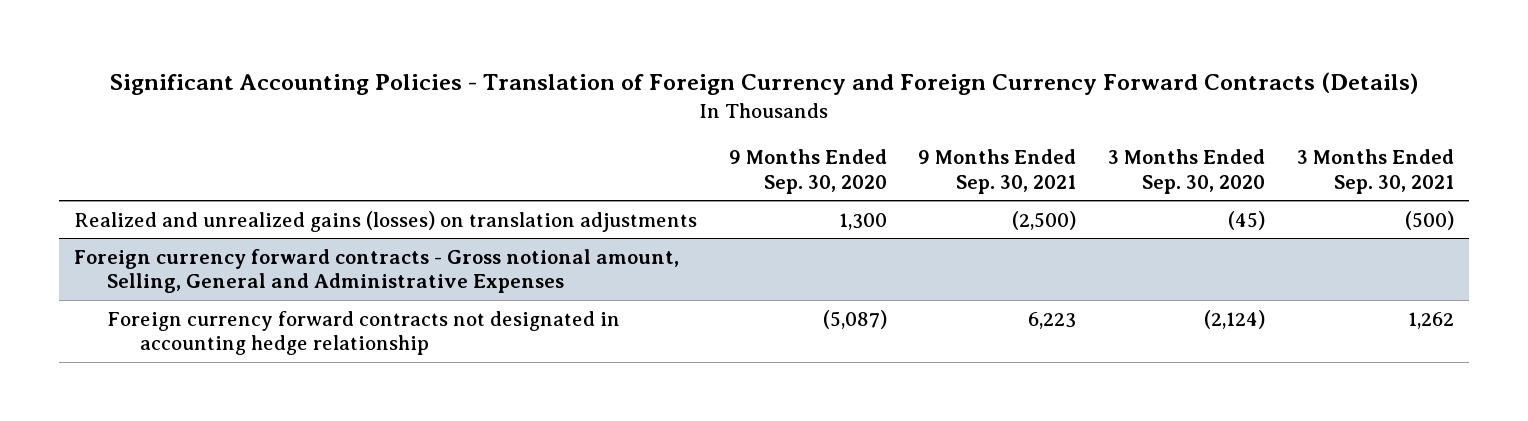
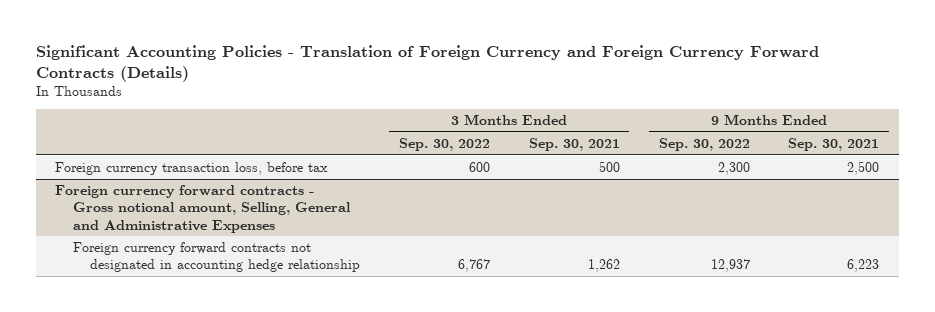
[728,149,887,194] 9 Months Ended Sep. 30, 2020 -> none
[1108,149,1266,194] 3 Months Ended Sep. 30, 2020 -> none
none -> [398,137,490,151] Sep. 30, 2022
none -> [658,137,750,151] Sep. 30, 2022
[74,210,698,232] Realized and unrealized gains (losses) on translation adjustments -> none
none -> [55,161,329,175] Foreign currency transaction loss, before tax

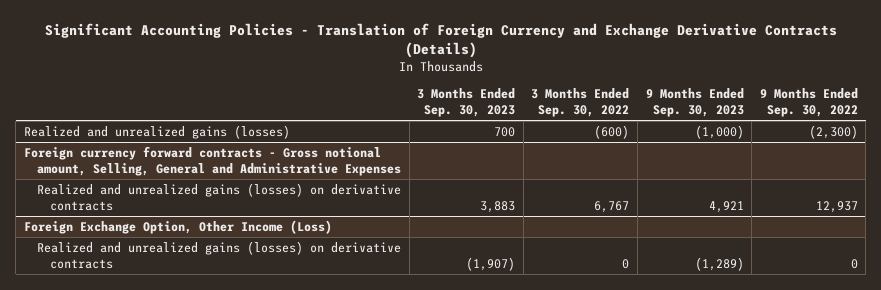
[36,44,820,82] Significant Accounting Policies - Translation of Foreign Currency and Foreign Currency Forward Contracts (Details) -> [44,22,837,58] Significant Accounting Policies - Translation of Foreign Currency and Exchange Derivative Contracts (Details)
[528,137,620,151] Sep. 30, 2021 -> none
[788,137,880,151] Sep. 30, 2021 -> none
none -> [417,87,516,117] 3 Months Ended Sep. 30, 2023
none -> [645,87,744,117] 9 Months Ended Sep. 30, 2023
[55,161,329,175] Foreign currency transaction loss, before tax -> none
none -> [23,124,290,139] Realized and unrealized gains (losses)
[72,241,361,273] Foreign currency forward contracts not designated in accounting hedge relationship -> [36,182,401,211] Realized and unrealized gains (losses) on derivative contracts
none -> [23,219,332,234] Foreign Exchange Option, Other Income (Loss)
none -> [36,240,401,269] Realized and unrealized gains (losses) on derivative contracts

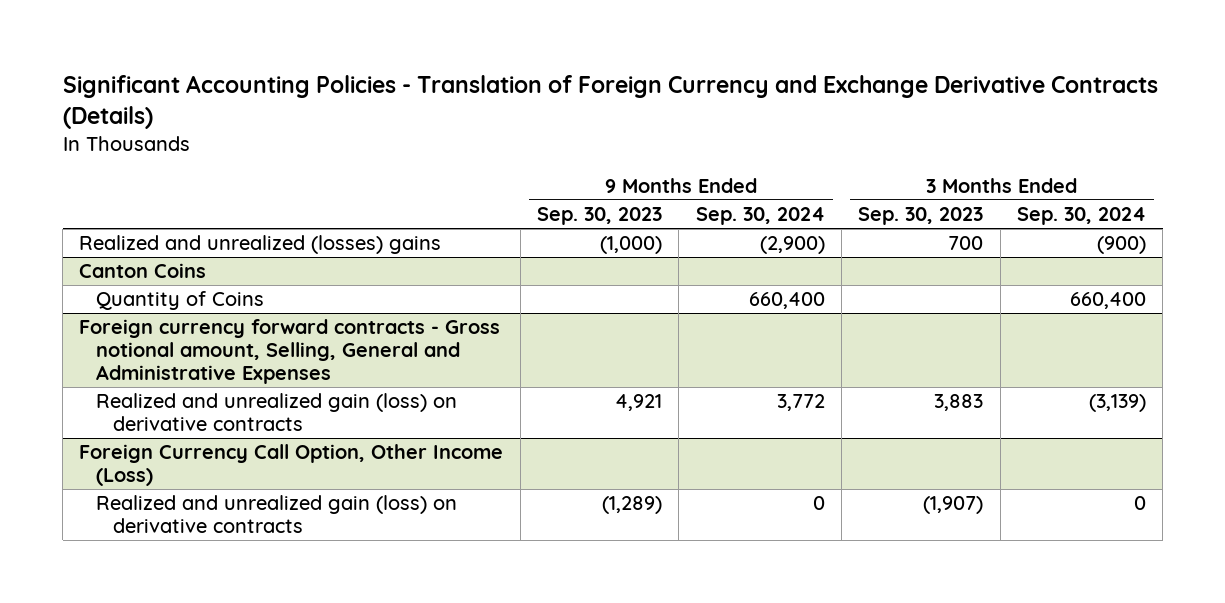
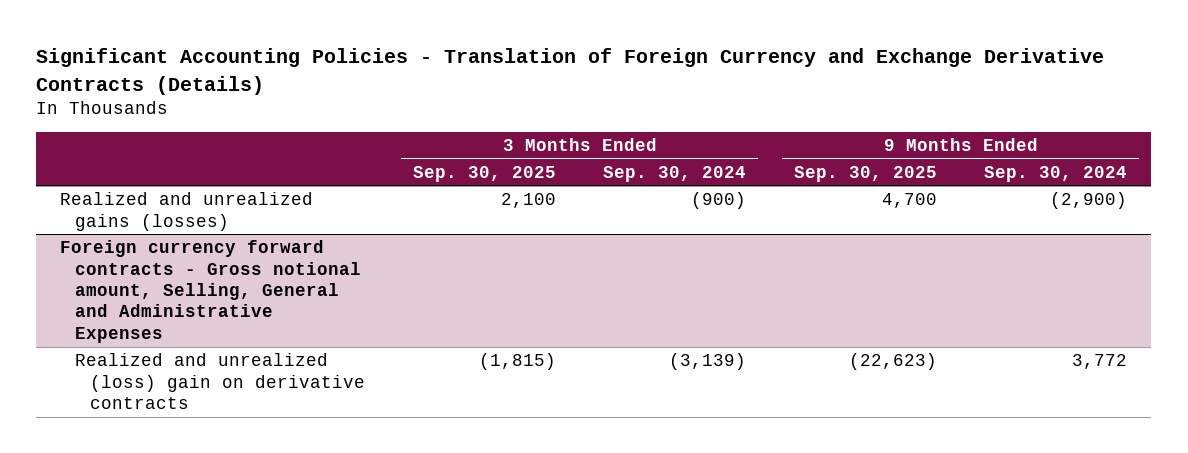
[536,207,662,226] Sep. 30, 2023 -> none
[858,207,984,226] Sep. 30, 2023 -> none
none -> [412,165,556,182] Sep. 30, 2025
none -> [793,165,937,182] Sep. 30, 2025
[79,263,207,279] Canton Coins -> none
[96,291,265,311] Quantity of Coins -> none
[79,235,442,255] Realized and unrealized (losses) gains -> [60,192,314,231] Realized and unrealized gains (losses)
[79,444,504,487] Foreign Currency Call Option, Other Income (Loss) -> none
[96,495,458,534] Realized and unrealized gain (loss) on derivative contracts -> none
[96,393,458,432] Realized and unrealized gain (loss) on derivative contracts -> [75,353,366,410] Realized and unrealized (loss) gain on derivative contracts

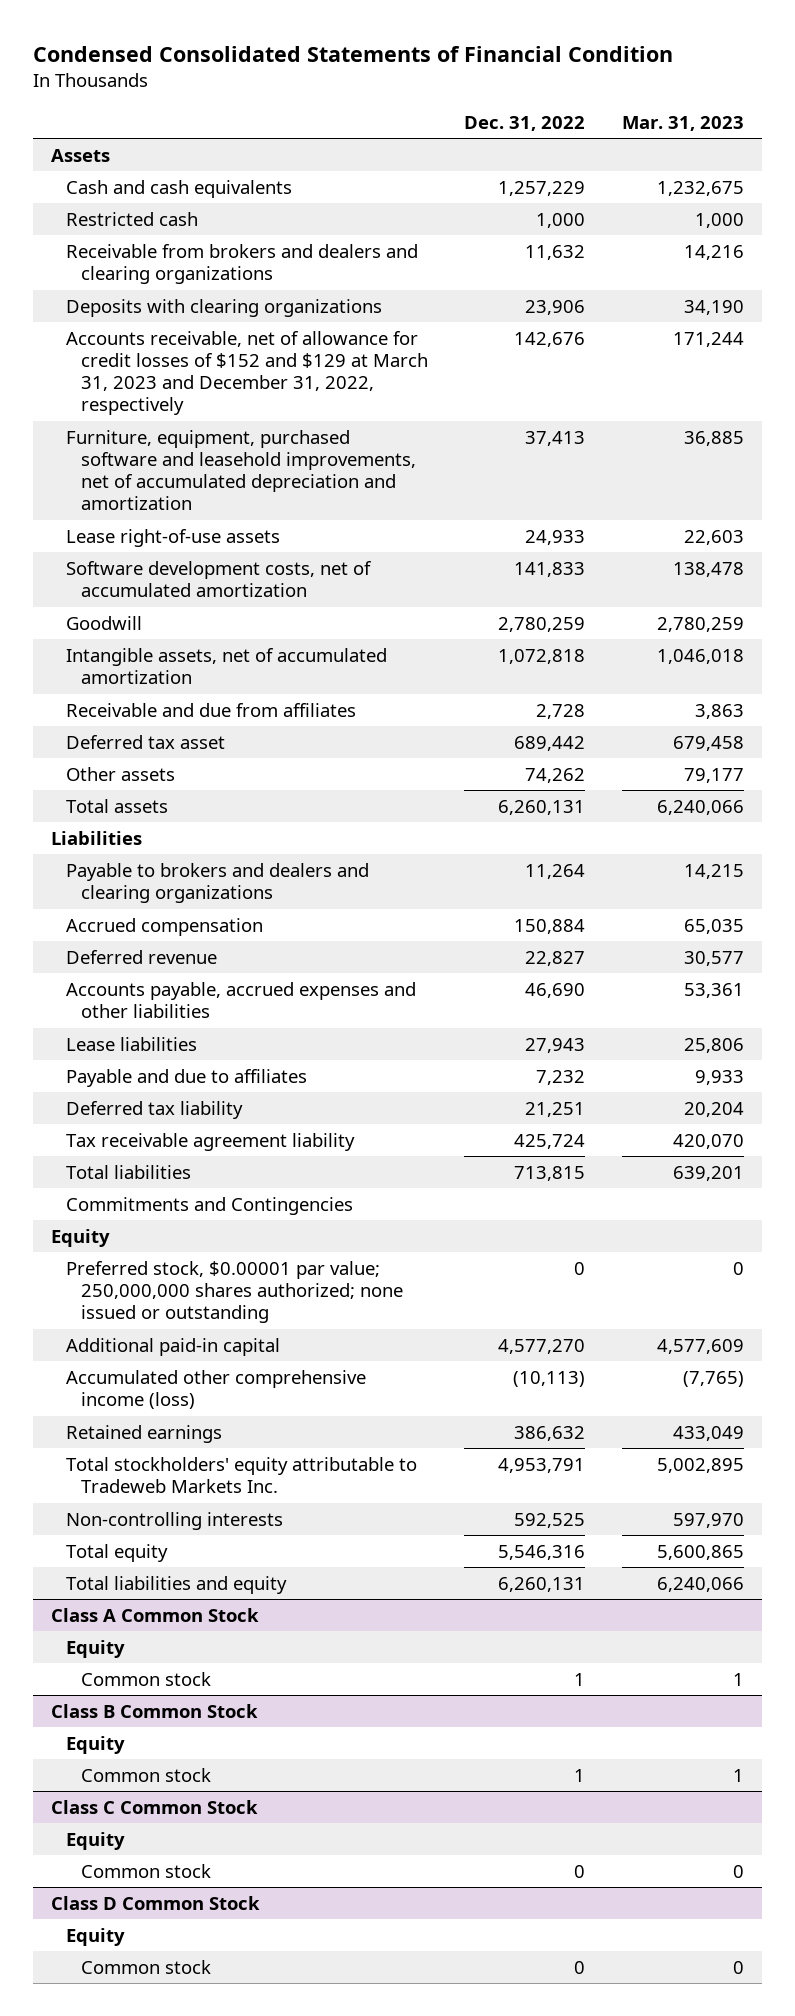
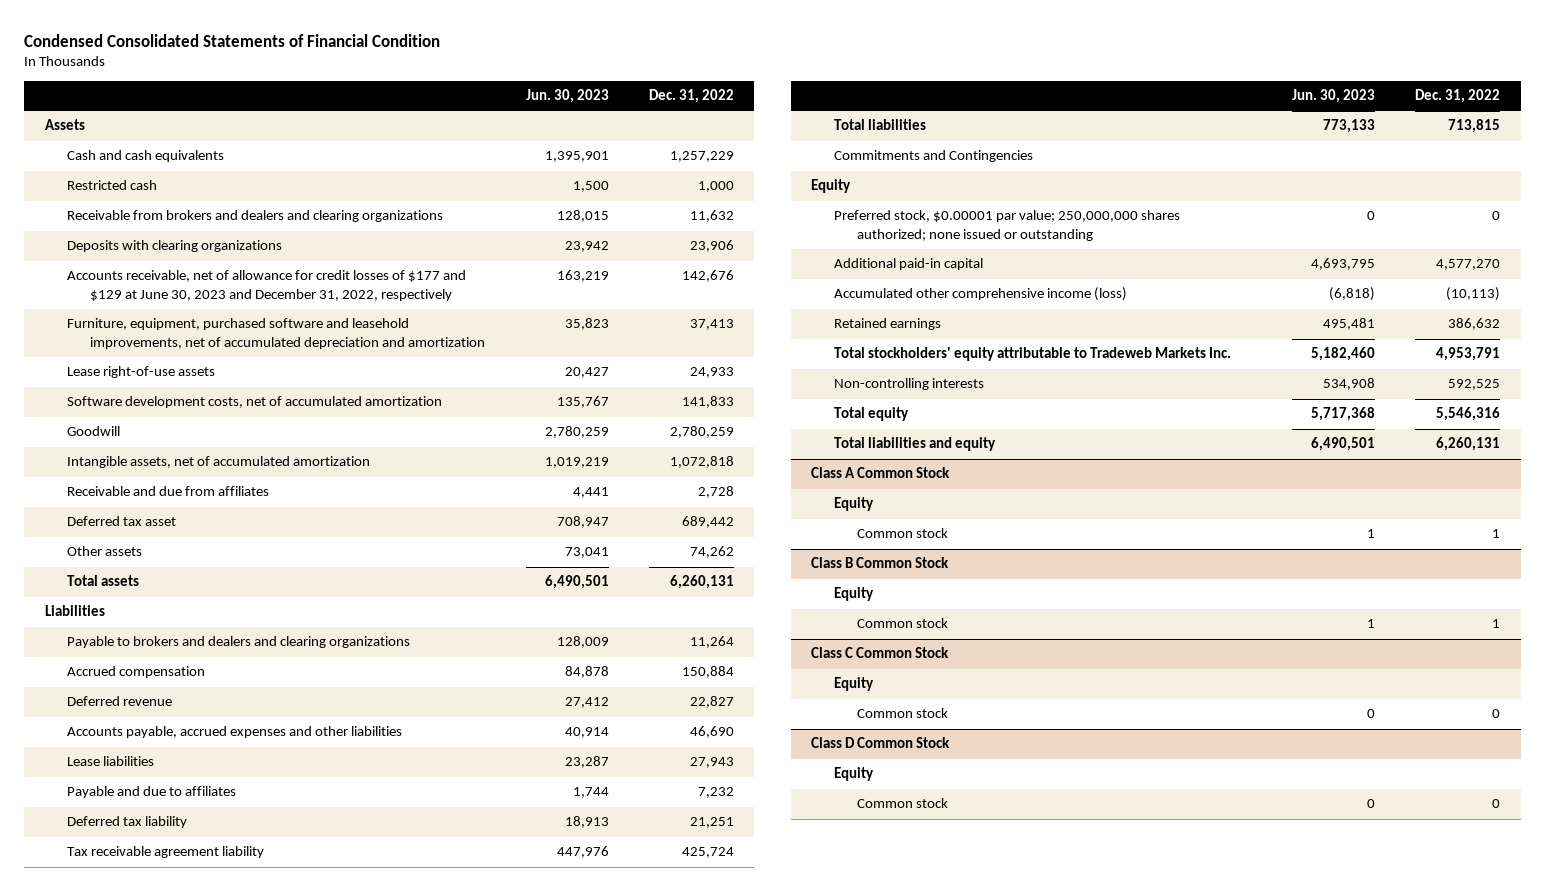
[621,115,744,131] Mar. 31, 2023 -> none
none -> [525,89,609,104] Jun. 30, 2023
[65,330,428,416] Accounts receivable, net of allowance for credit losses of $152 and $129 at March 31, 2023 and December 31, 2022, respectively -> [67,270,467,302] Accounts receivable, net of allowance for credit losses of $177 and $129 at June 30, 2023 and December 31, 2022, respectively

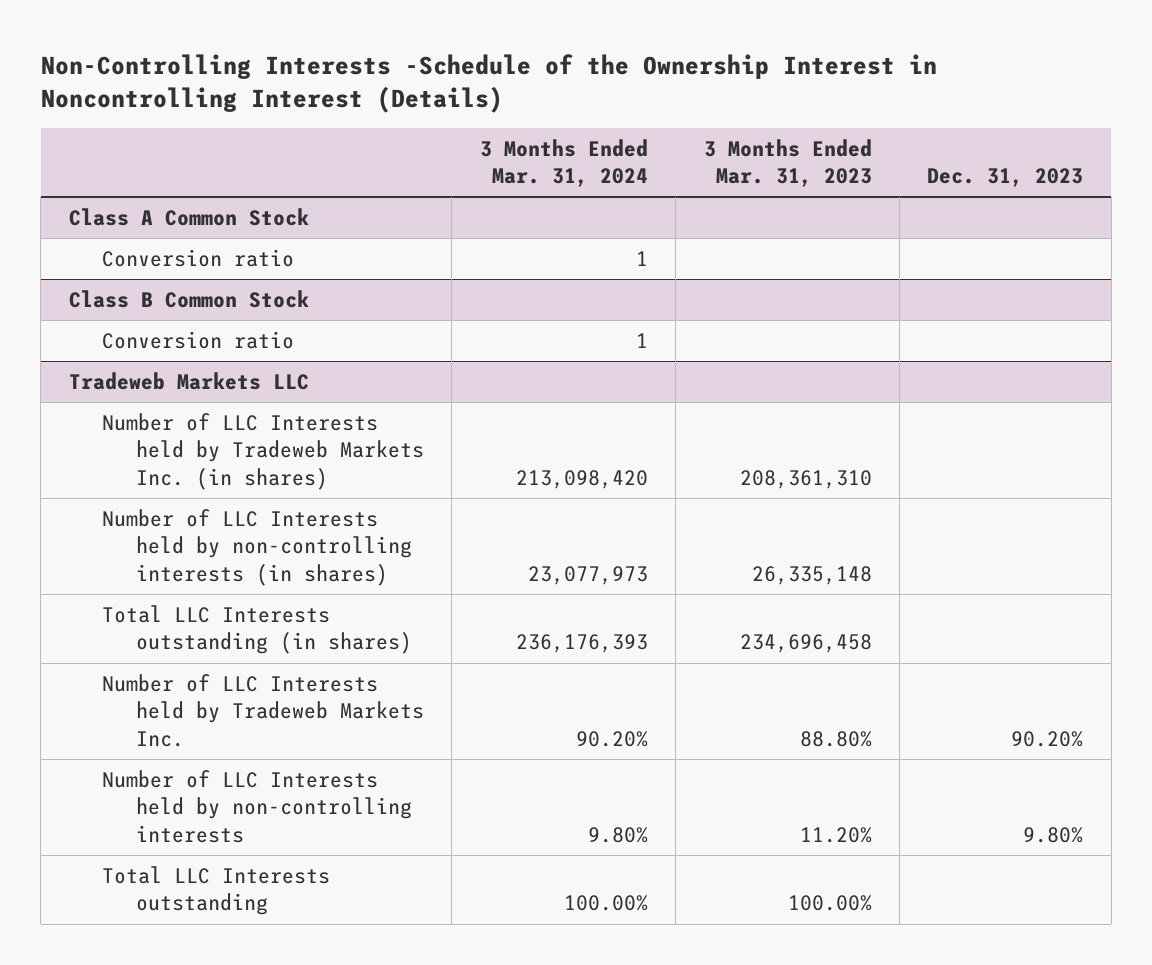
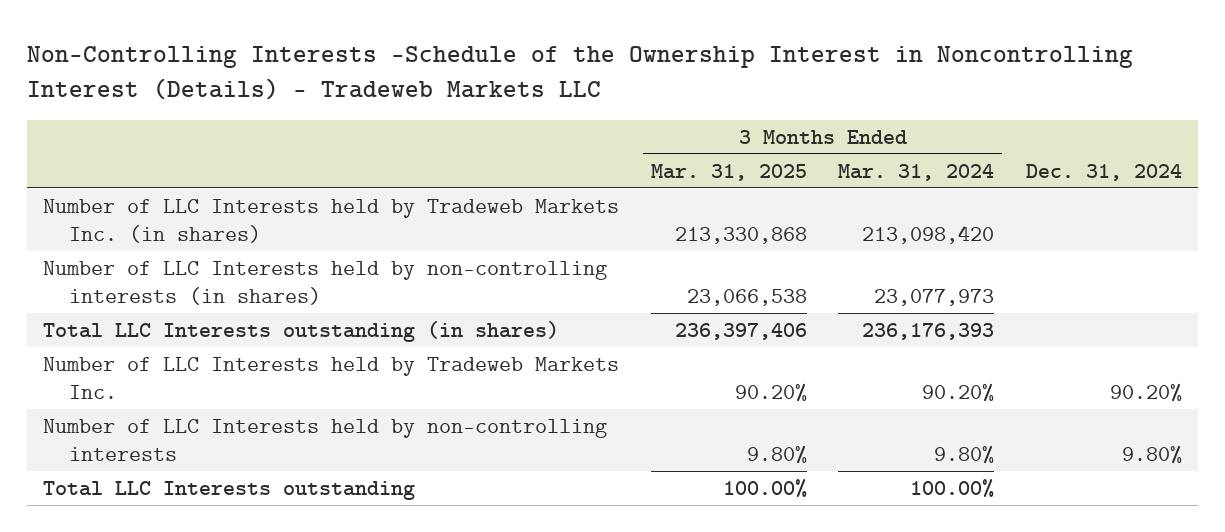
[40,53,937,113] Non-Controlling Interests -Schedule of the Ownership Interest in Noncontrolling Interest (Details) -> [26,46,1133,101] Non-Controlling Interests -Schedule of the Ownership Interest in Noncontrolling Interest (Details) - Tradeweb Markets LLC
[703,138,872,188] 3 Months Ended Mar. 31, 2023 -> none
[927,168,1084,188] Dec. 31, 2023 -> none
none -> [650,163,807,181] Mar. 31, 2025
none -> [1026,163,1183,181] Dec. 31, 2024
[68,207,309,226] Class A Common Stock -> none
[102,248,295,267] Conversion ratio -> none
[68,289,309,308] Class B Common Stock -> none
[102,330,295,349] Conversion ratio -> none
[68,371,309,390] Tradeweb Markets LLC -> none

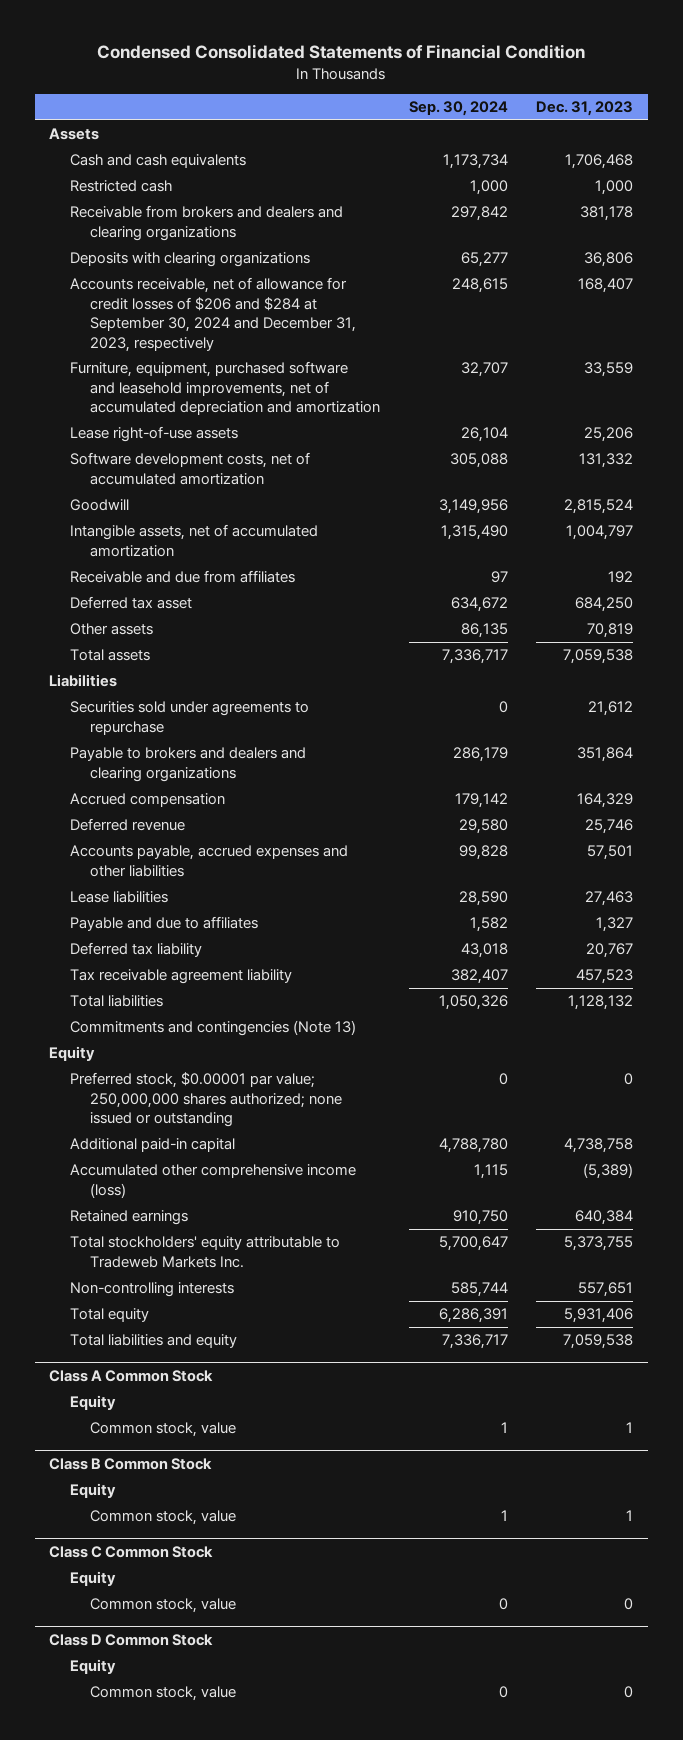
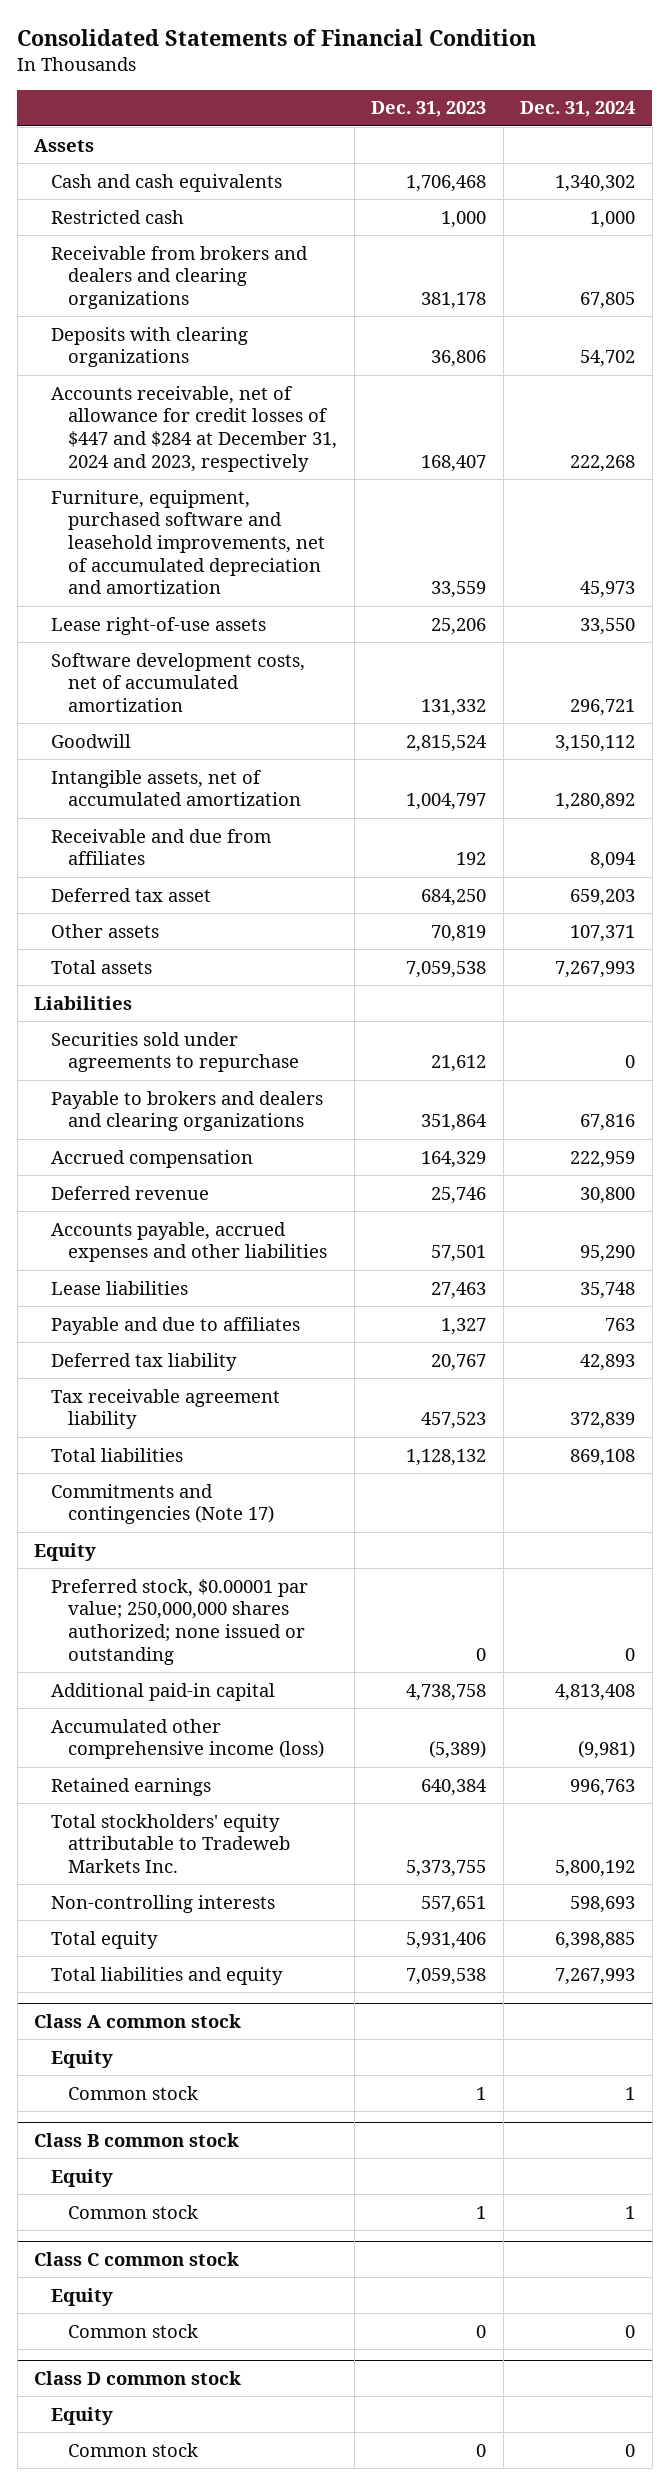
[97,44,586,60] Condensed Consolidated Statements of Financial Condition -> [17,28,537,46] Consolidated Statements of Financial Condition
[408,101,508,117] Sep. 30, 2024 -> none
none -> [520,101,636,118] Dec. 31, 2024
[69,277,357,352] Accounts receivable, net of allowance for credit losses of $206 and $284 at September 30, 2024 and December 31, 2023, respectively -> [51,385,338,472] Accounts receivable, net of allowance for credit losses of $447 and $284 at December 31, 2024 and 2023, respectively
[69,1020,356,1037] Commitments and contingencies (Note 13) -> [51,1483,275,1525] Commitments and contingencies (Note 17)
[49,1370,214,1383] Class A Common Stock -> [34,2014,242,2029] Class A common stock
[90,1422,237,1438] Common stock, value -> [68,2085,199,2100] Common stock
[49,1458,213,1471] Class B Common Stock -> [34,2133,240,2148] Class B common stock
[90,1510,237,1526] Common stock, value -> [68,2204,199,2219] Common stock
[49,1546,214,1559] Class C Common Stock -> [34,2252,240,2267] Class C common stock
[90,1598,237,1614] Common stock, value -> [68,2323,199,2338] Common stock
[49,1634,214,1647] Class D Common Stock -> [34,2371,242,2386] Class D common stock
[90,1686,237,1702] Common stock, value -> [68,2442,199,2457] Common stock

